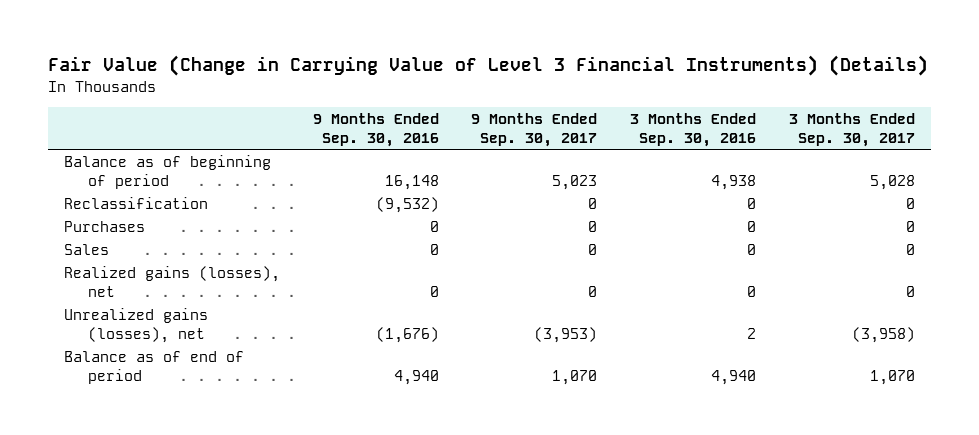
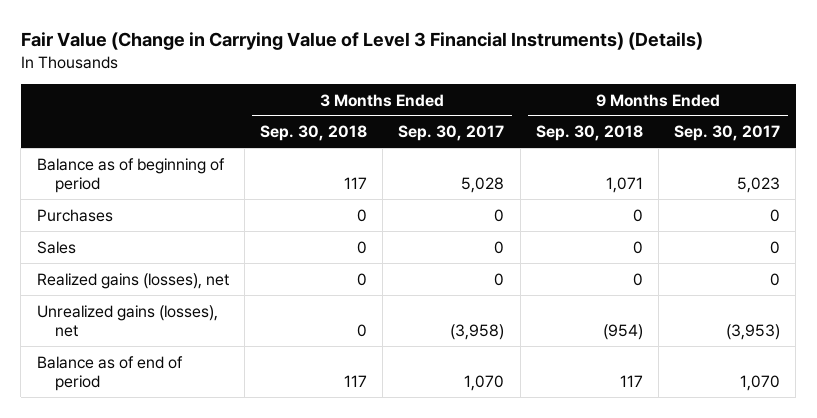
[312,112,439,148] 9 Months Ended Sep. 30, 2016 -> none
[630,112,757,148] 3 Months Ended Sep. 30, 2016 -> none
none -> [259,125,367,142] Sep. 30, 2018
none -> [535,125,643,142] Sep. 30, 2018
[64,197,209,210] Reclassification -> none

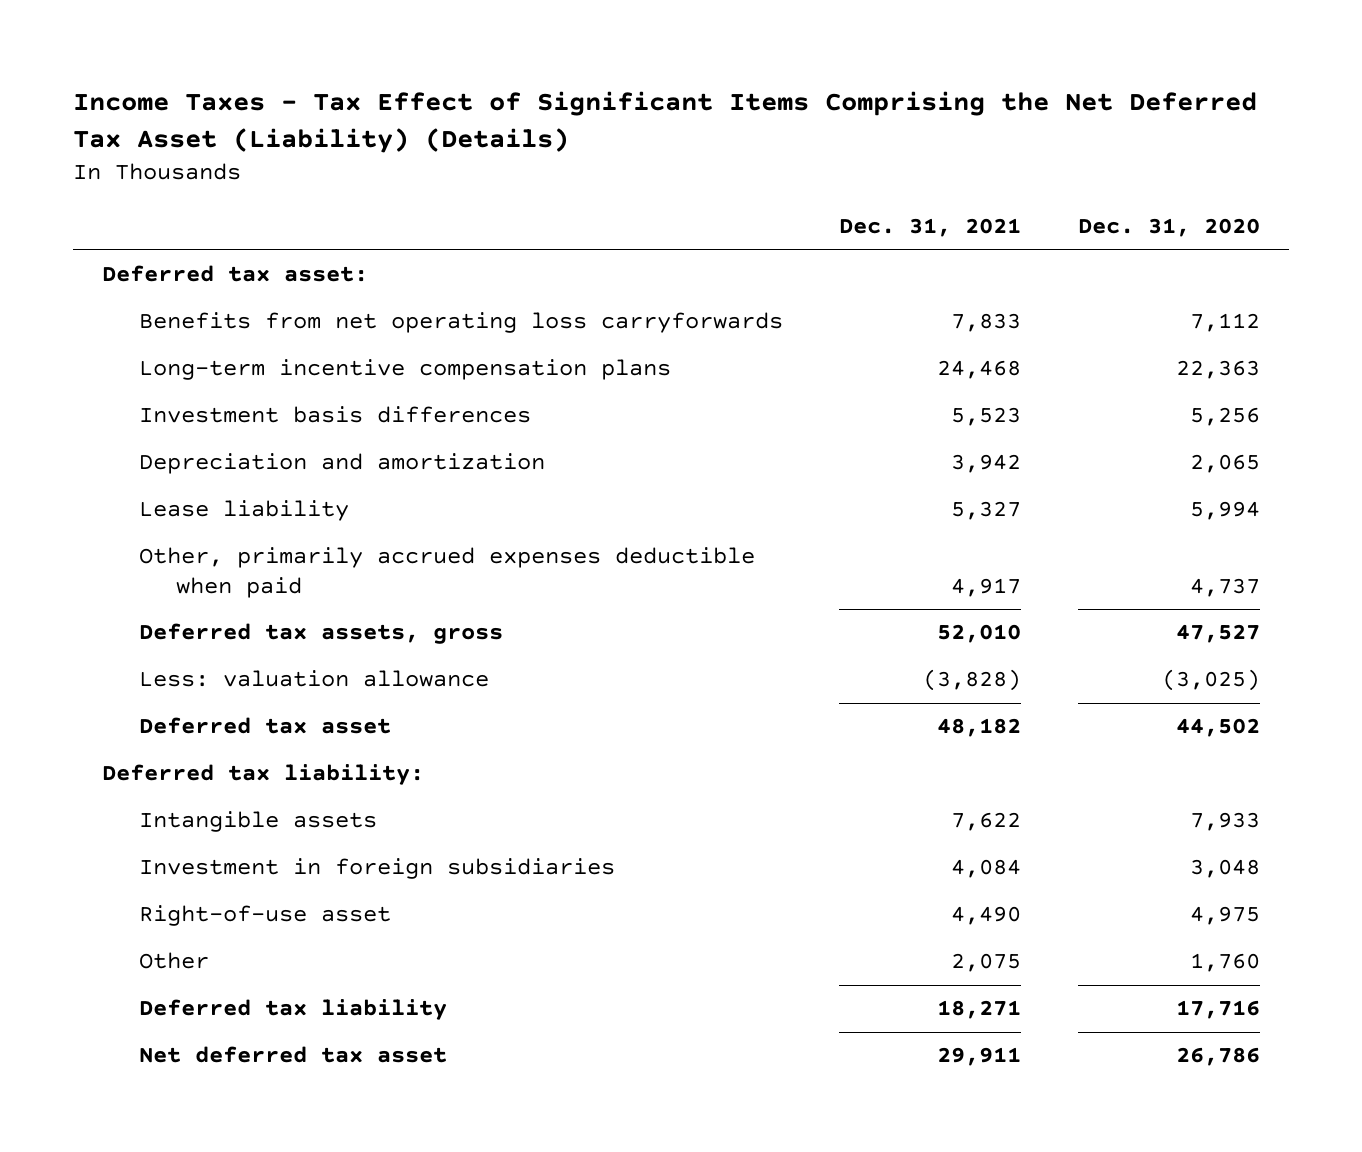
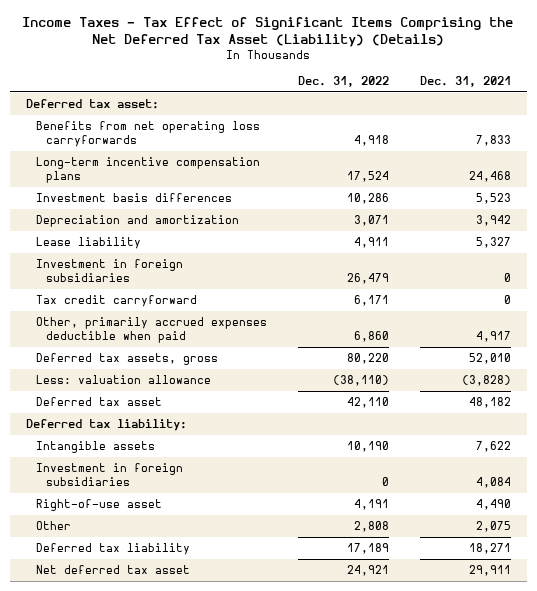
[1078,218,1261,238] Dec. 31, 2020 -> none
none -> [298,75,390,87] Dec. 31, 2022
none -> [35,259,183,282] Investment in foreign subsidiaries
none -> [35,295,197,308] Tax credit carryforward

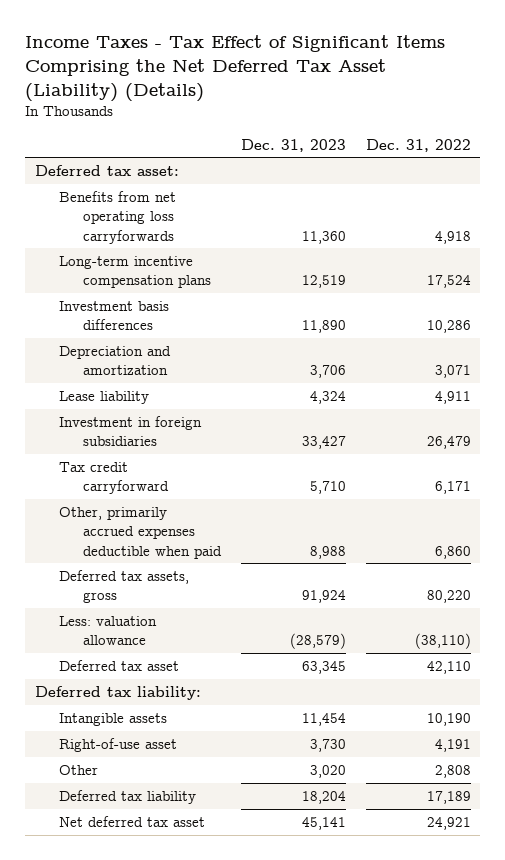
[420,75,512,87] Dec. 31, 2021 -> none
none -> [240,138,346,152] Dec. 31, 2023
[35,463,183,486] Investment in foreign subsidiaries -> none

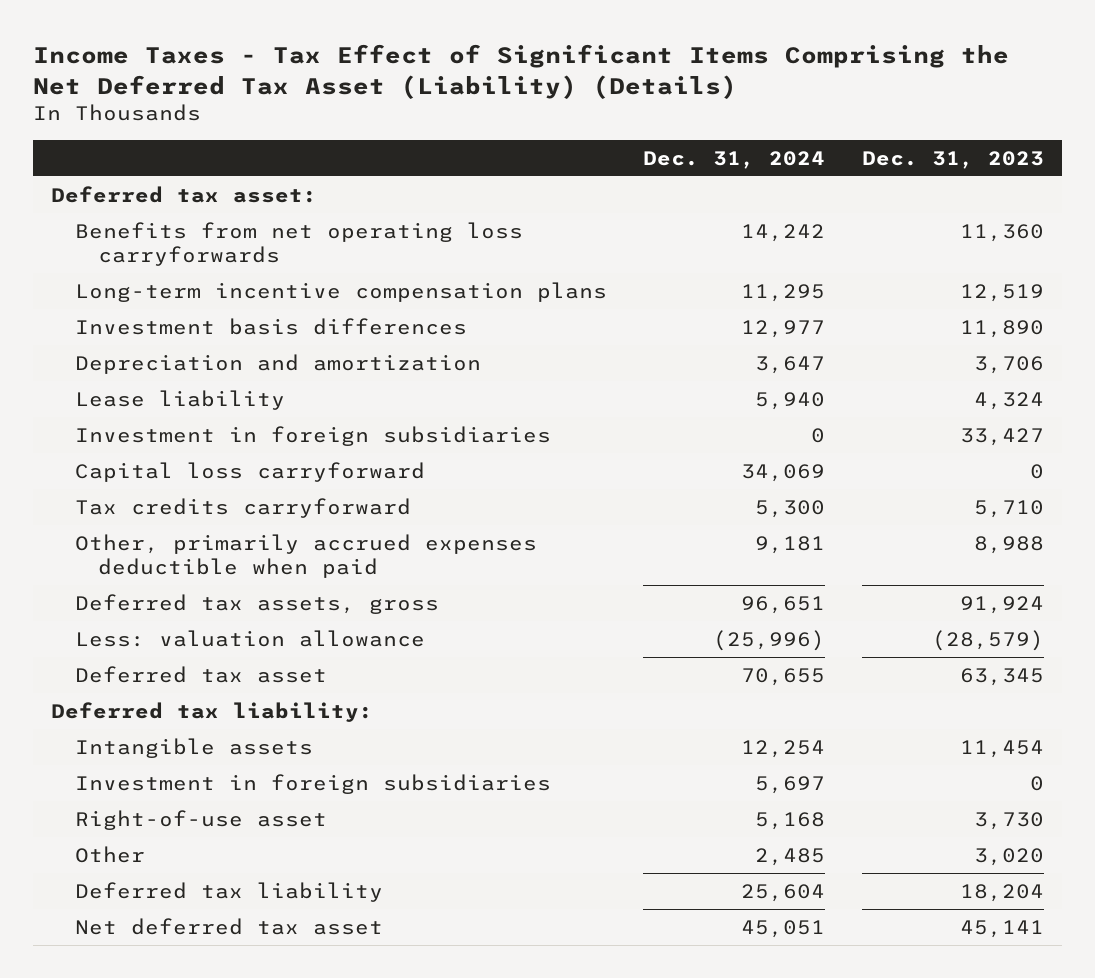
[365,138,471,152] Dec. 31, 2022 -> none
none -> [643,150,826,169] Dec. 31, 2024
none -> [74,461,425,482] Capital loss carryforward
[58,462,169,495] Tax credit carryforward -> [74,497,411,518] Tax credits carryforward
none -> [74,773,551,794] Investment in foreign subsidiaries

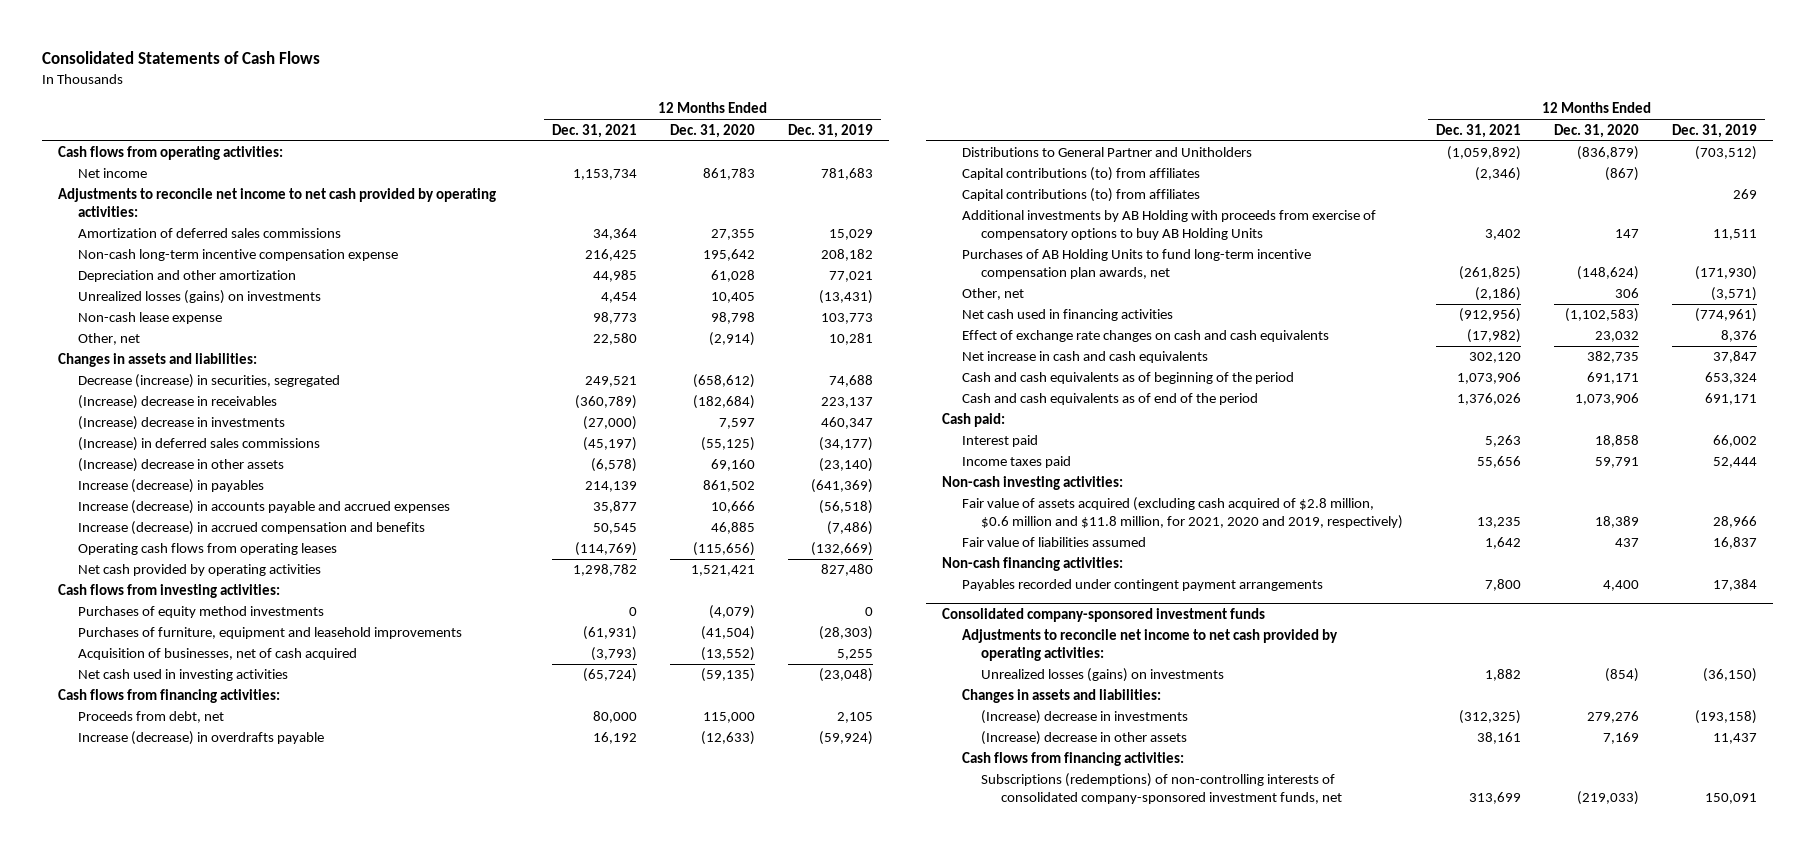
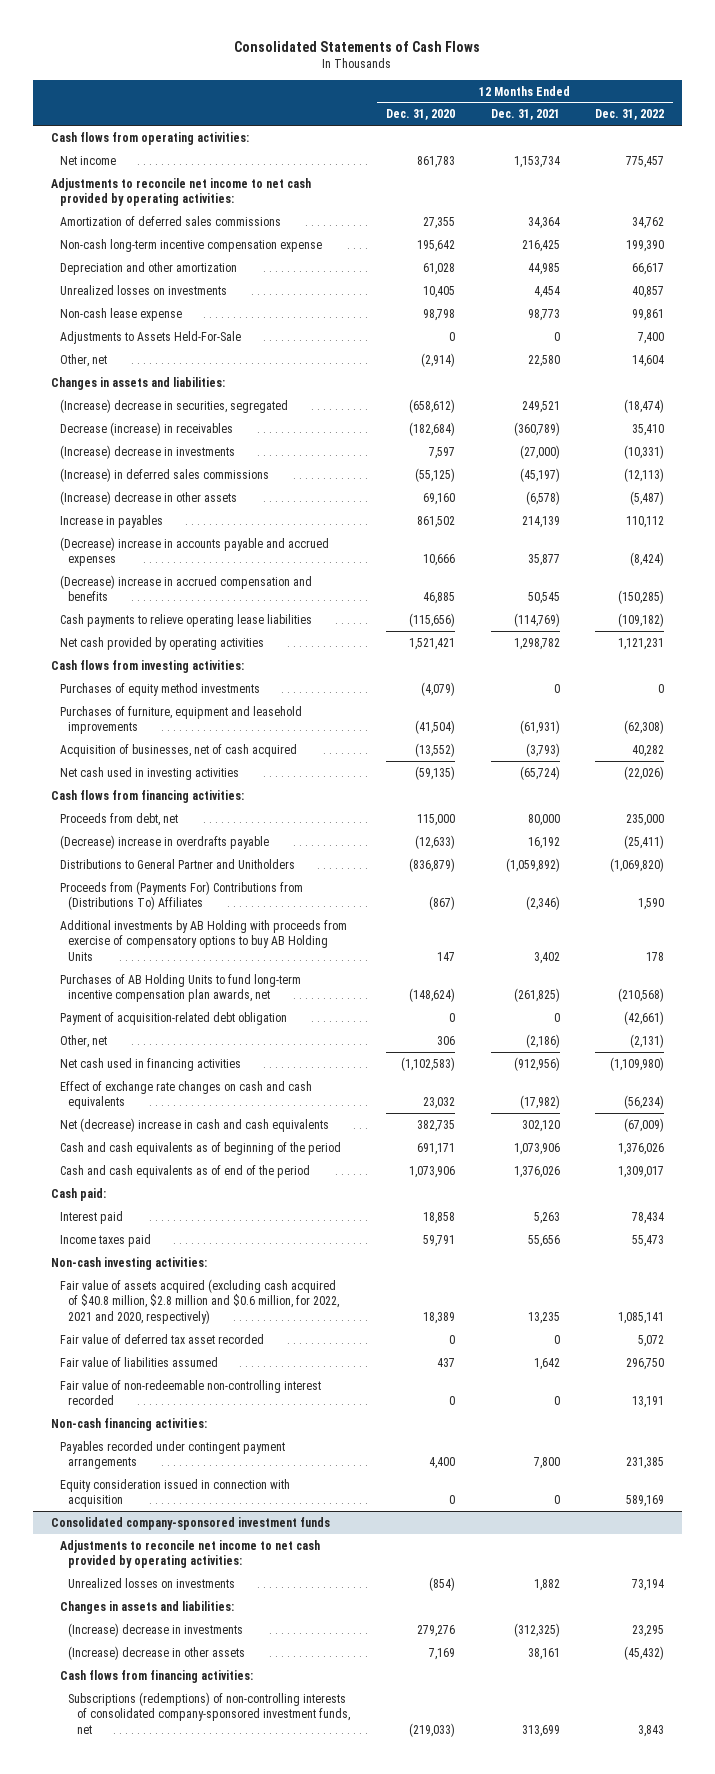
[787,123,873,138] Dec. 31, 2019 -> none
none -> [595,109,665,121] Dec. 31, 2022
[77,290,321,305] Unrealized losses (gains) on investments -> [59,284,227,295] Unrealized losses on investments
none -> [59,330,241,344] Adjustments to Assets Held-For-Sale
[77,374,340,389] Decrease (increase) in securities, segregated -> [59,398,288,413] (Increase) decrease in securities, segregated
[77,395,277,410] (Increase) decrease in receivables -> [59,421,233,436] Decrease (increase) in receivables
[77,479,264,494] Increase (decrease) in payables -> [59,514,163,528] Increase in payables
[77,500,450,515] Increase (decrease) in accounts payable and accrued expenses -> [59,536,329,567] (Decrease) increase in accounts payable and accrued expenses
[77,521,425,536] Increase (decrease) in accrued compensation and benefits -> [59,574,312,602] (Decrease) increase in accrued compensation and benefits
[77,543,337,556] Operating cash flows from operating leases -> [59,613,312,627] Cash payments to relieve operating lease liabilities
[77,731,324,746] Increase (decrease) in overdrafts payable -> [59,834,269,849] (Decrease) increase in overdrafts payable
[961,188,1200,203] Capital contributions (to) from affiliates -> none
[961,167,1200,182] Capital contributions (to) from affiliates -> [59,880,303,911] Proceeds from (Payments For) Contributions from (Distributions To) Affiliates
none -> [59,1011,287,1025] Payment of acquisition-related debt obligation
[961,351,1208,364] Net increase in cash and cash equivalents -> [59,1117,329,1132] Net (decrease) increase in cash and cash equivalents
[961,497,1404,529] Fair value of assets acquired (excluding cash acquired of $2.8 million, $0.6 million and $11.8 million, for 2021, 2020 and 2019, respectively) -> [59,1278,340,1324] Fair value of assets acquired (excluding cash acquired of $40.8 million, $2.8 million and $0.6 million, for 2022, 2021 and 2020, respectively)
none -> [59,1333,264,1344] Fair value of deferred tax asset recorded
none -> [59,1379,321,1406] Fair value of non-redeemable non-controlling interest recorded
none -> [59,1478,290,1508] Equity consideration issued in connection with acquisition
[981,668,1225,683] Unrealized losses (gains) on investments -> [68,1577,236,1588] Unrealized losses on investments

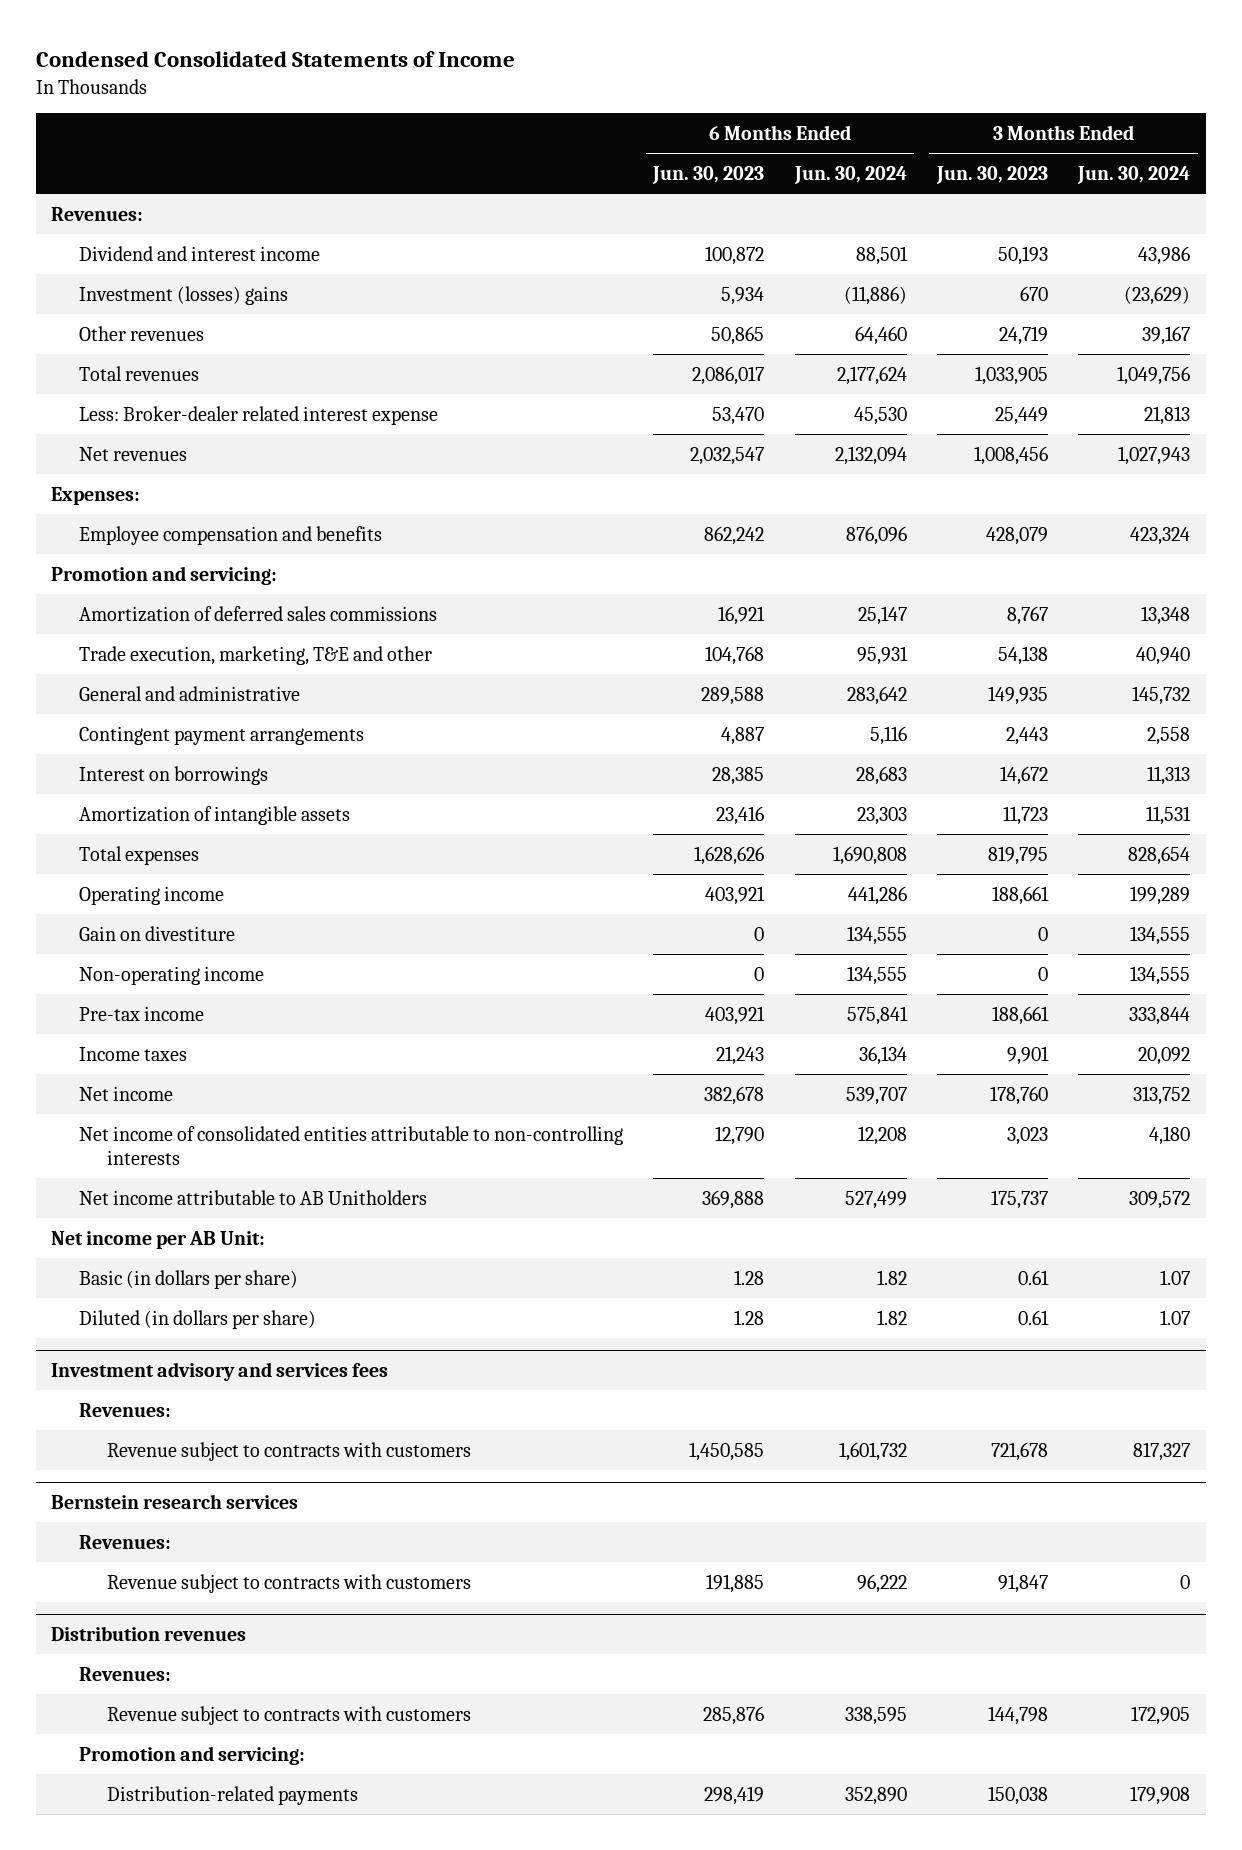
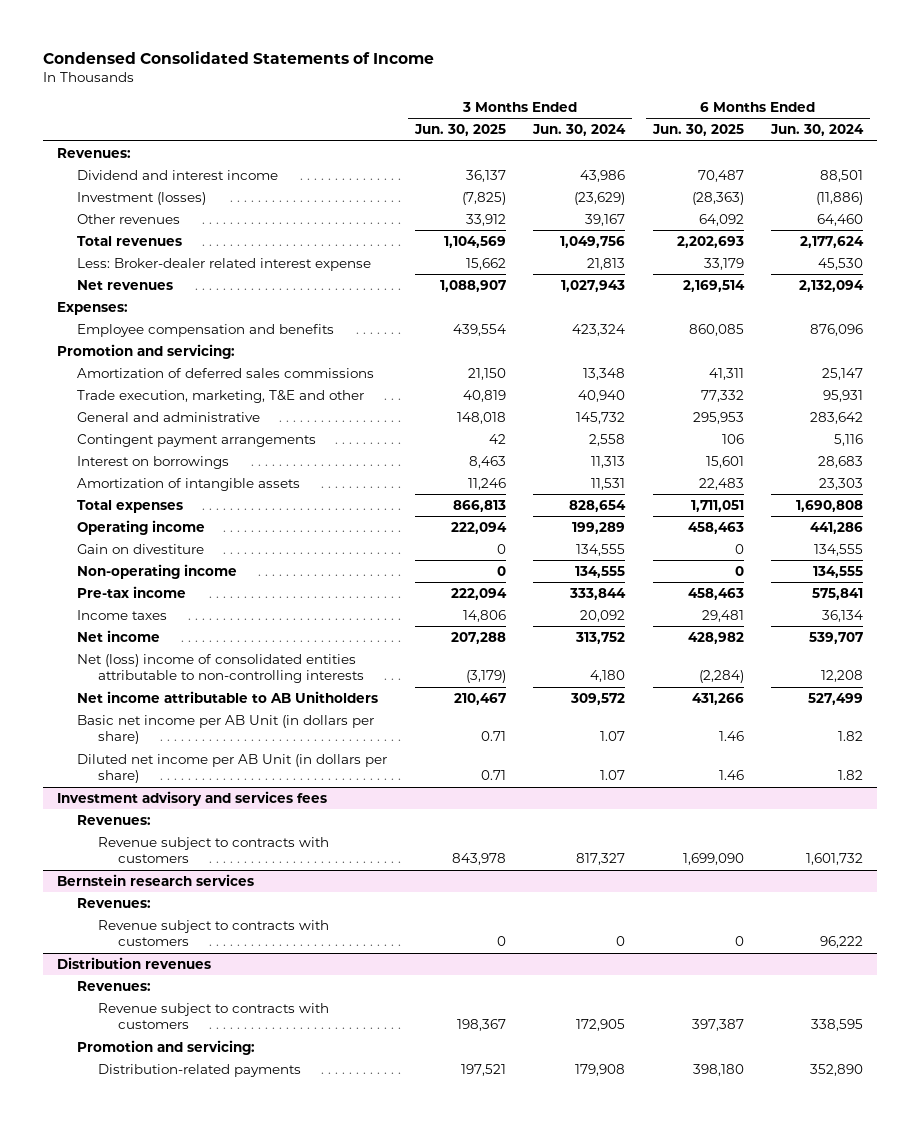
[652,166,765,185] Jun. 30, 2023 -> none
[936,166,1049,185] Jun. 30, 2023 -> none
none -> [413,124,506,137] Jun. 30, 2025
none -> [651,124,744,137] Jun. 30, 2025
[78,285,288,305] Investment (losses) gains -> [77,191,207,205] Investment (losses)
[78,1125,623,1166] Net income of consolidated entities attributable to non-controlling interests -> [77,653,364,684] Net (loss) income of consolidated entities attributable to non-controlling interests
[51,1230,266,1249] Net income per AB Unit: -> none
[78,1269,298,1289] Basic (in dollars per share) -> [77,714,375,745] Basic net income per AB Unit (in dollars per share)
[78,1309,316,1329] Diluted (in dollars per share) -> [77,753,388,784] Diluted net income per AB Unit (in dollars per share)

